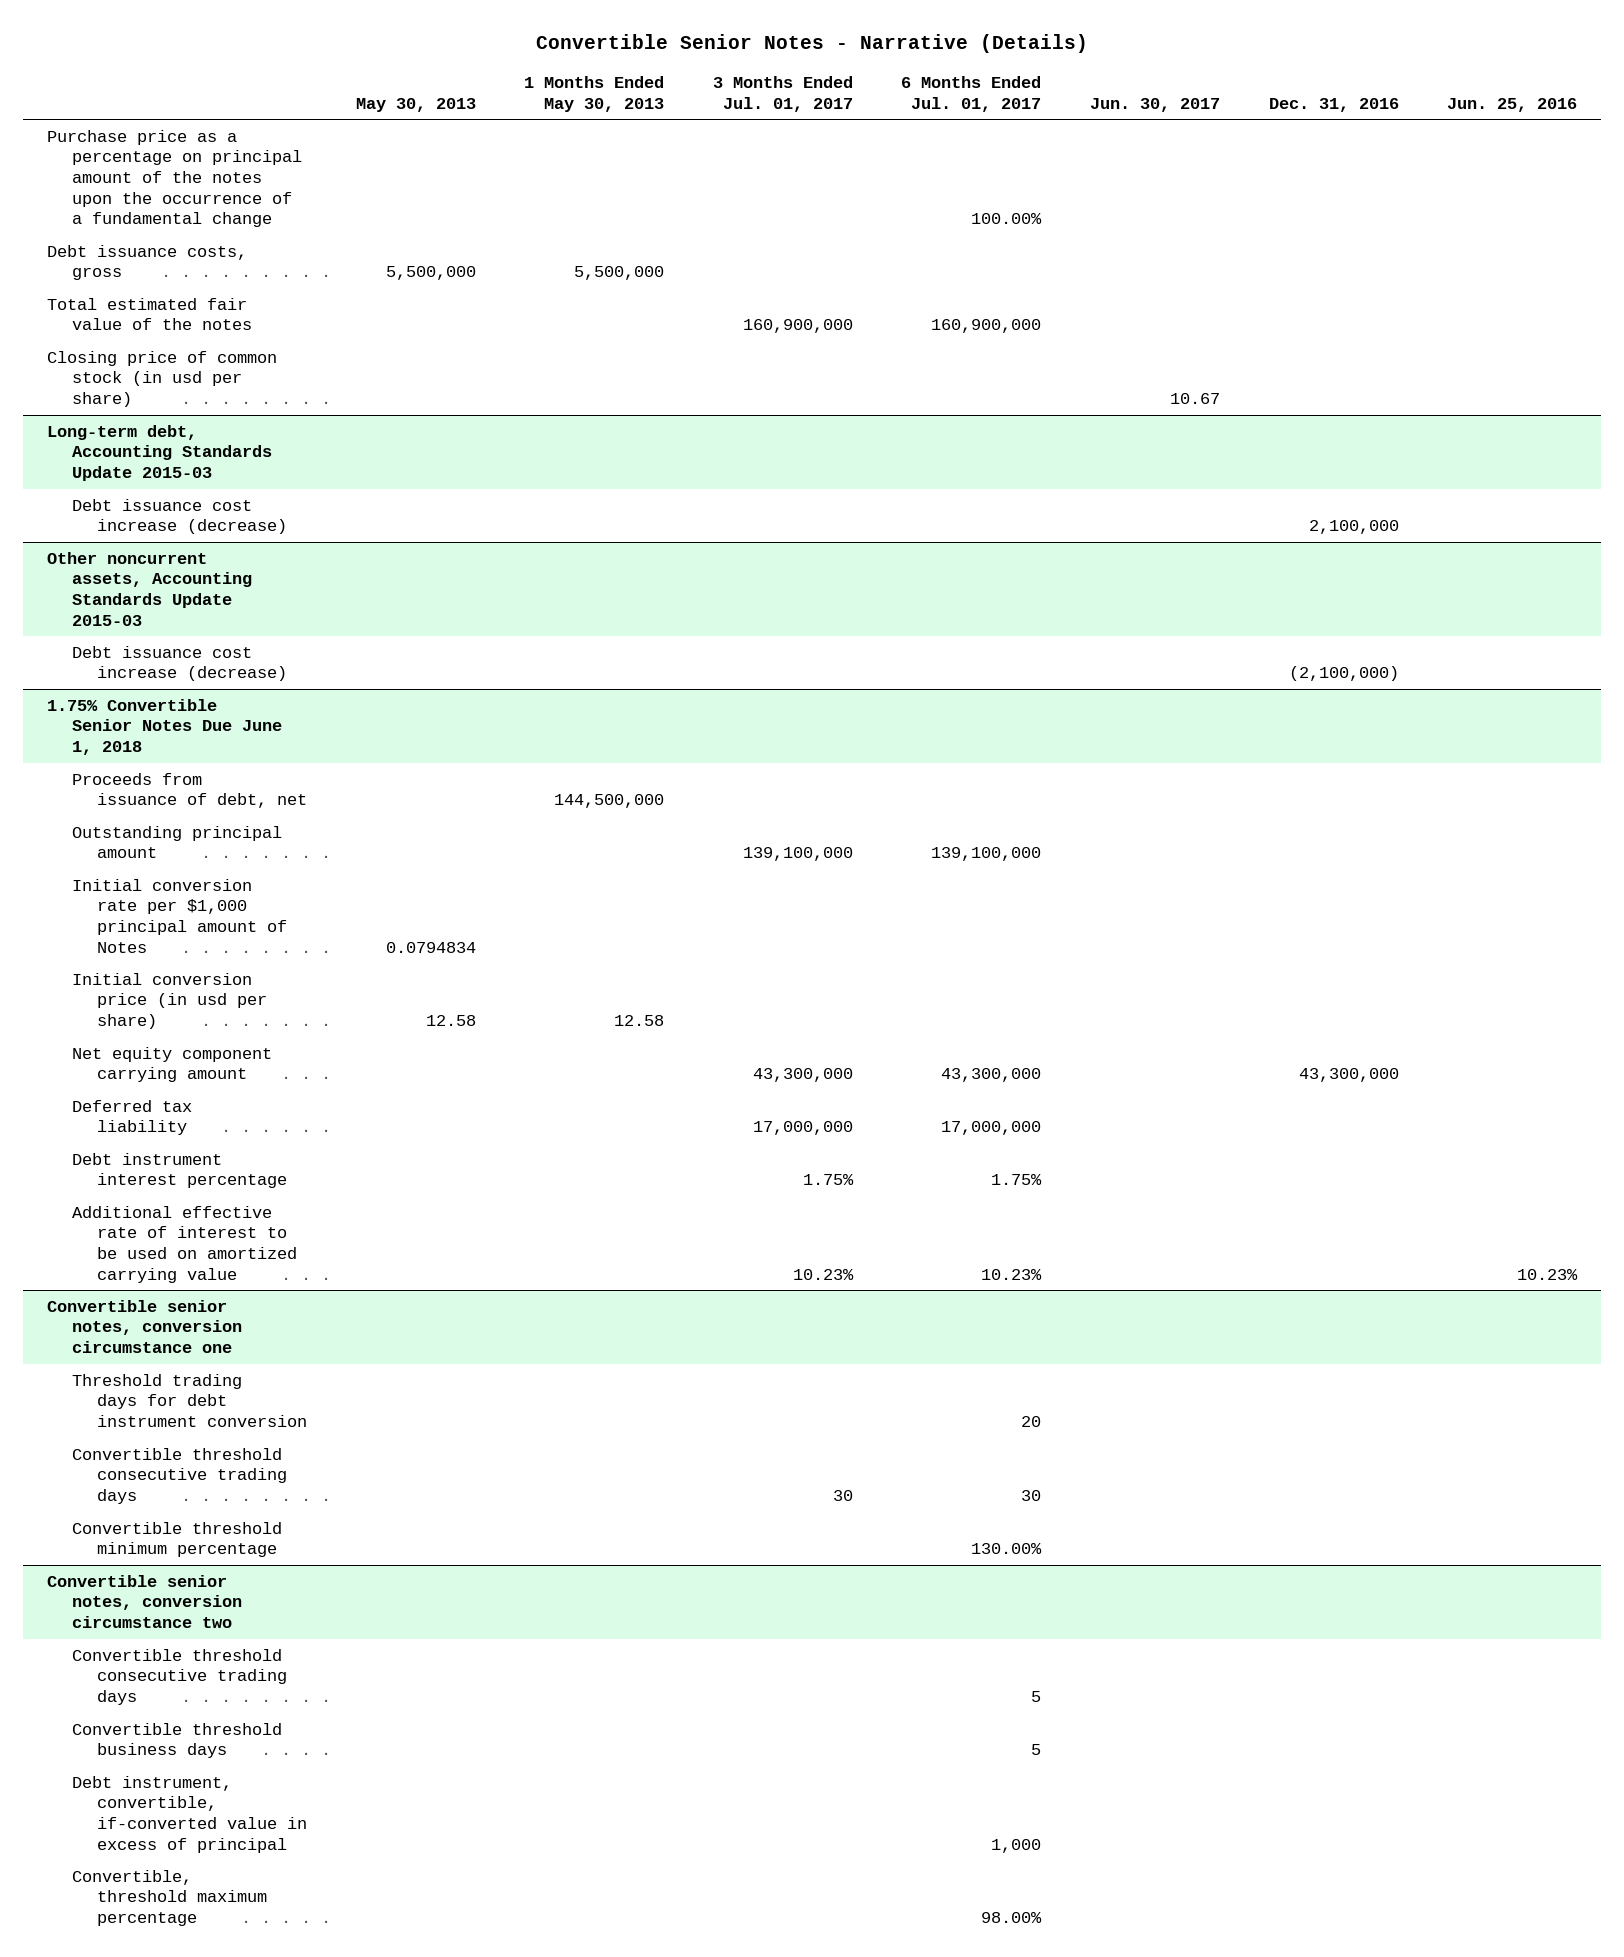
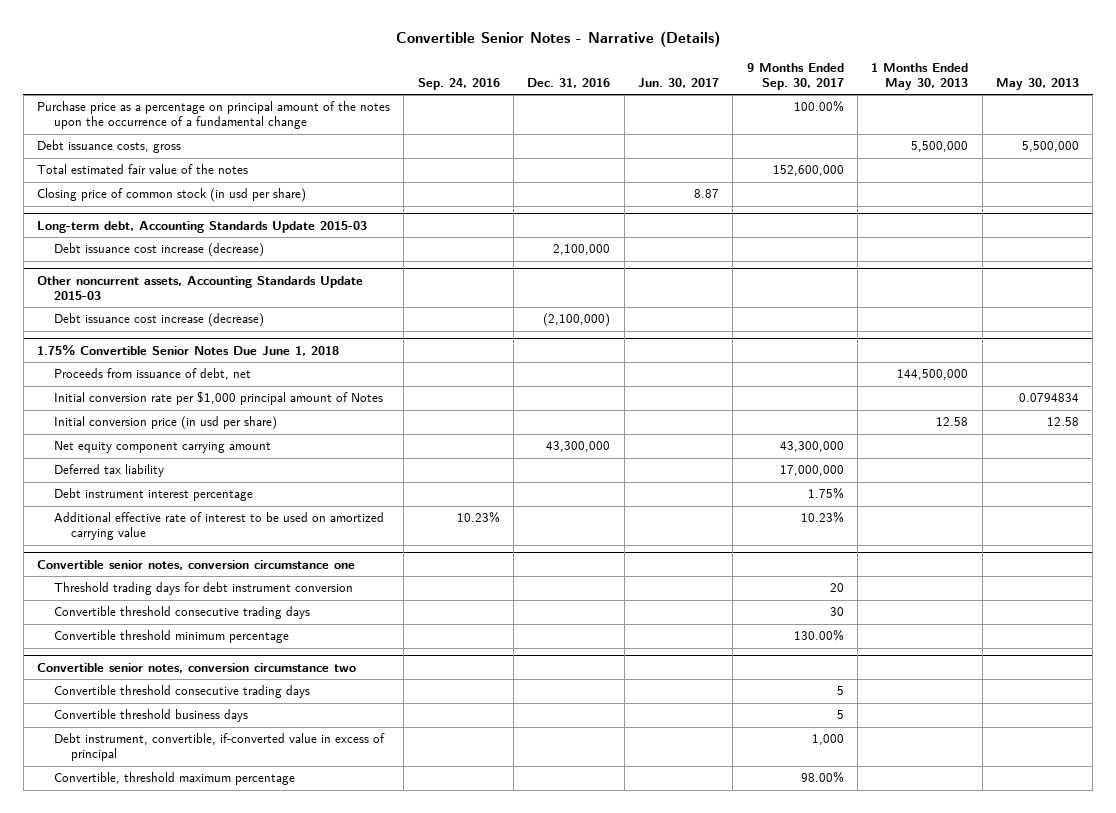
[712,76,853,112] 3 Months Ended Jul. 01, 2017 -> none
[901,76,1042,112] 6 Months Ended Jul. 01, 2017 -> none
[1447,97,1578,112] Jun. 25, 2016 -> none
none -> [417,77,500,90] Sep. 24, 2016
none -> [746,62,844,90] 9 Months Ended Sep. 30, 2017
[1170,393,1221,405] 10.67 -> [694,189,720,199] 8.87
[72,825,283,859] Outstanding principal amount -> none

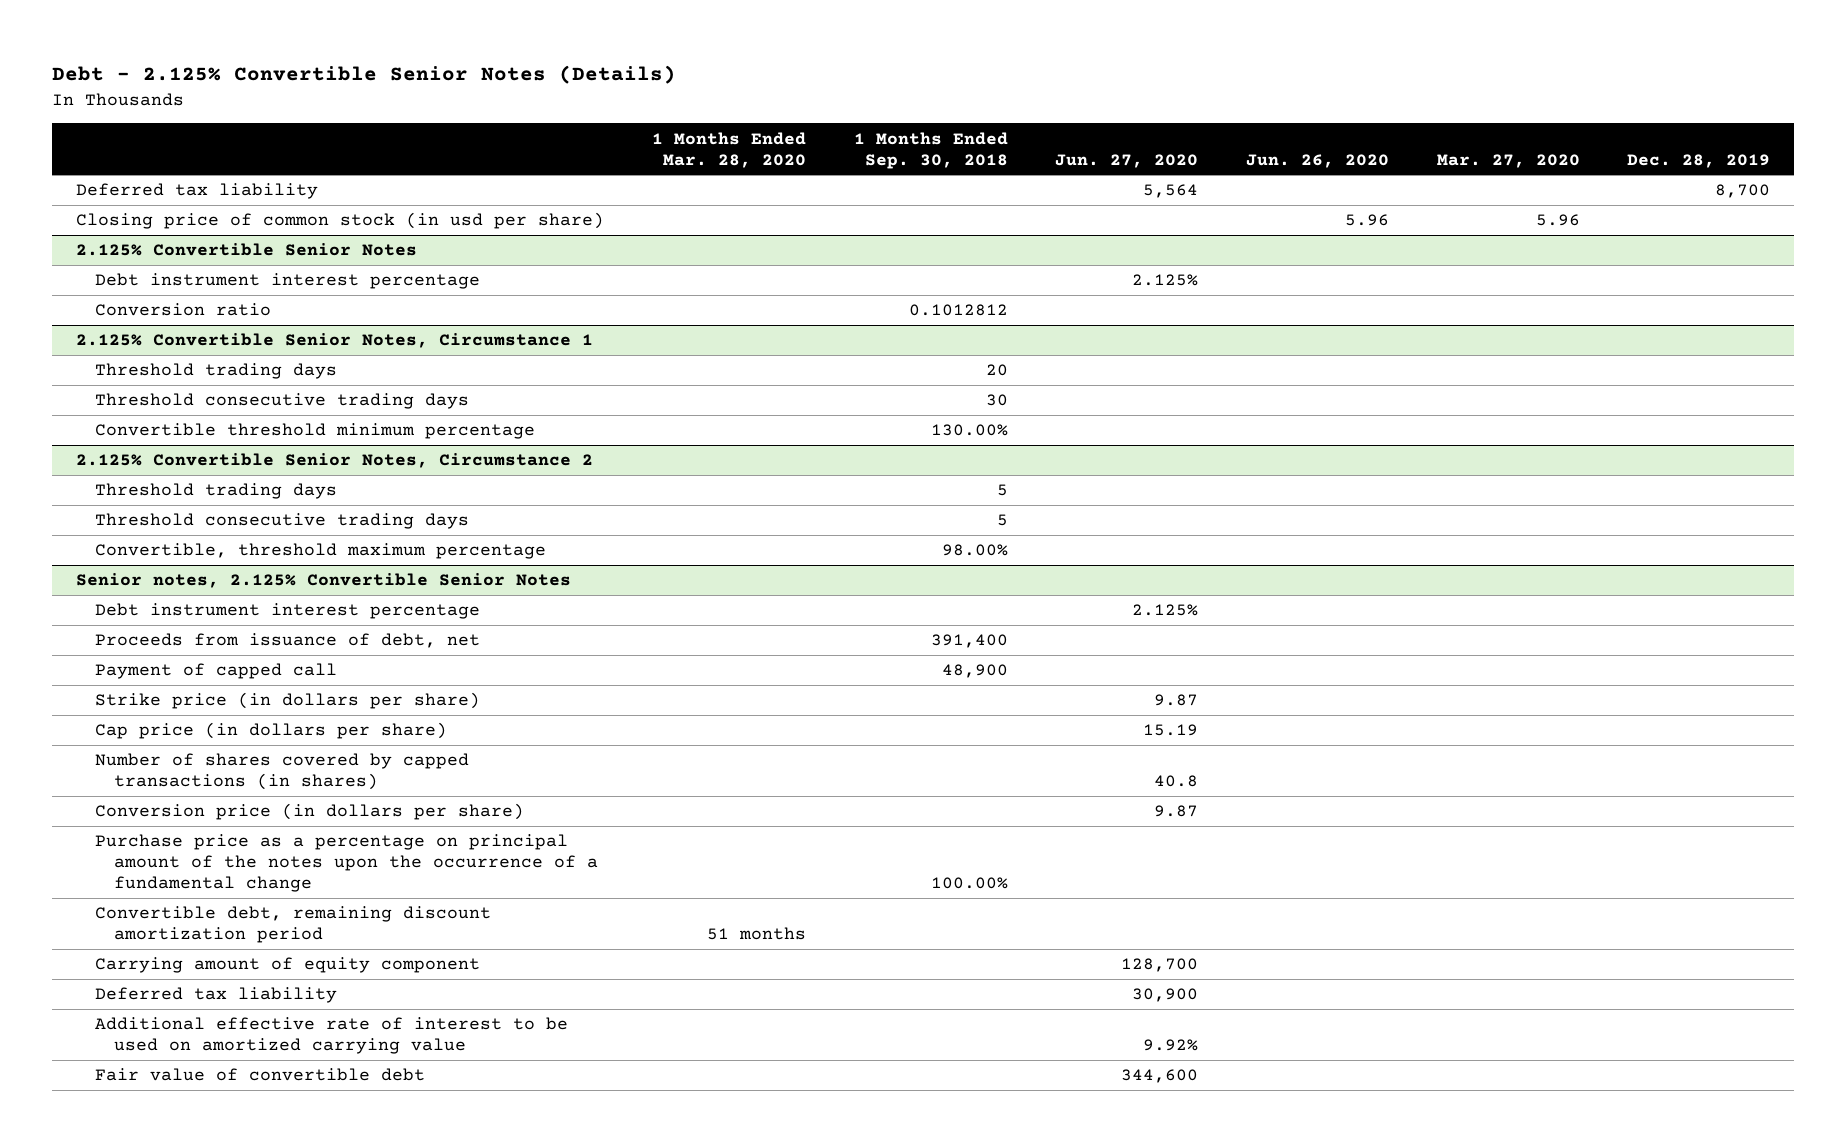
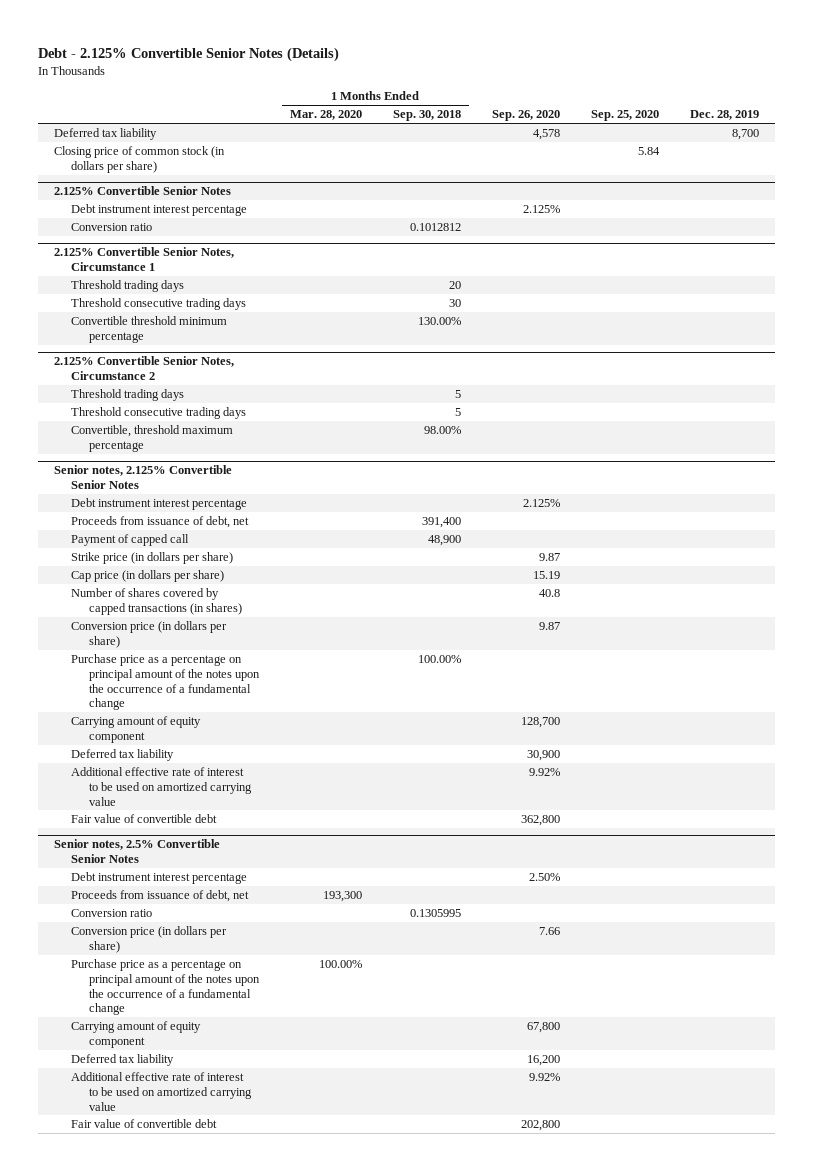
[1055,153,1199,168] Jun. 27, 2020 -> none
[1245,153,1389,168] Jun. 26, 2020 -> none
[1436,153,1580,168] Mar. 27, 2020 -> none
none -> [492,110,561,122] Sep. 26, 2020
none -> [591,110,660,122] Sep. 25, 2020
[76,212,605,230] Closing price of common stock (in usd per share) -> [53,146,225,173] Closing price of common stock (in dollars per share)
[95,906,492,944] Convertible debt, remaining discount amortization period -> none
none -> [53,839,220,864] Senior notes, 2.5% Convertible Senior Notes
none -> [71,872,248,885] Debt instrument interest percentage
none -> [71,890,250,903] Proceeds from issuance of debt, net
none -> [71,909,153,918] Conversion ratio
none -> [71,926,228,953] Conversion price (in dollars per share)
none -> [71,959,260,1016] Purchase price as a percentage on principal amount of the notes upon the occurrence of a fundamental change
none -> [71,1021,202,1048] Carrying amount of equity component
none -> [71,1054,175,1067] Deferred tax liability
none -> [71,1072,252,1111] Additional effective rate of interest to be used on amortized carrying value
none -> [71,1119,218,1129] Fair value of convertible debt

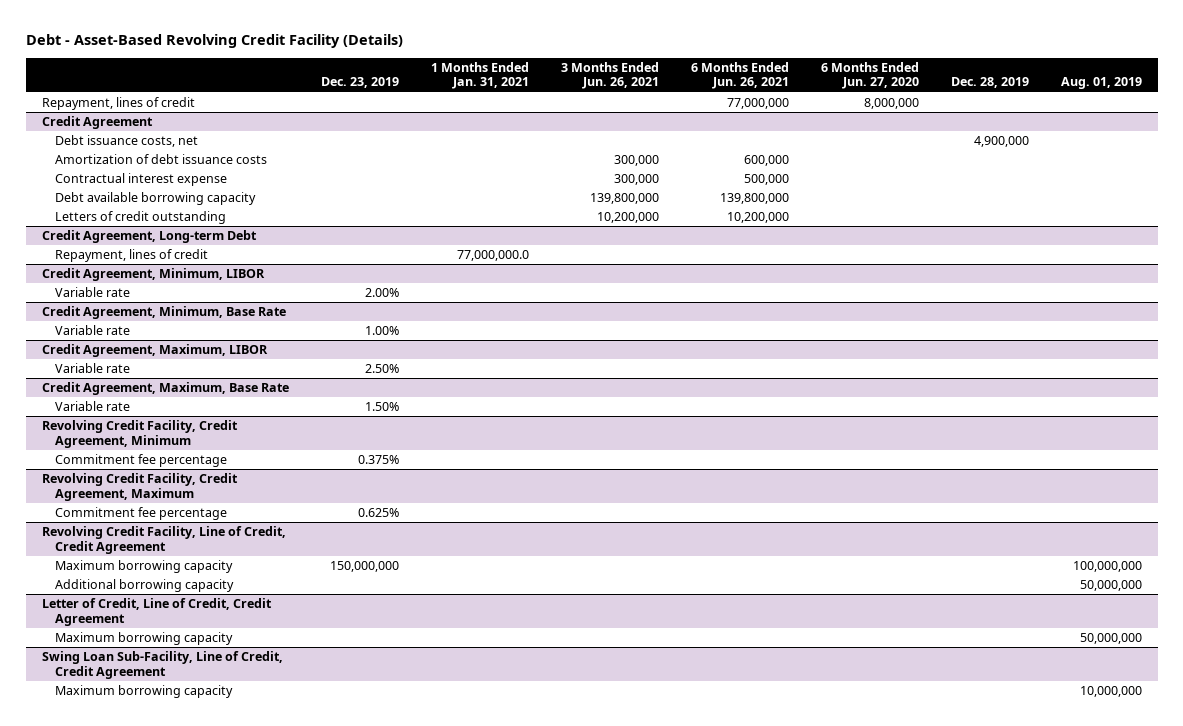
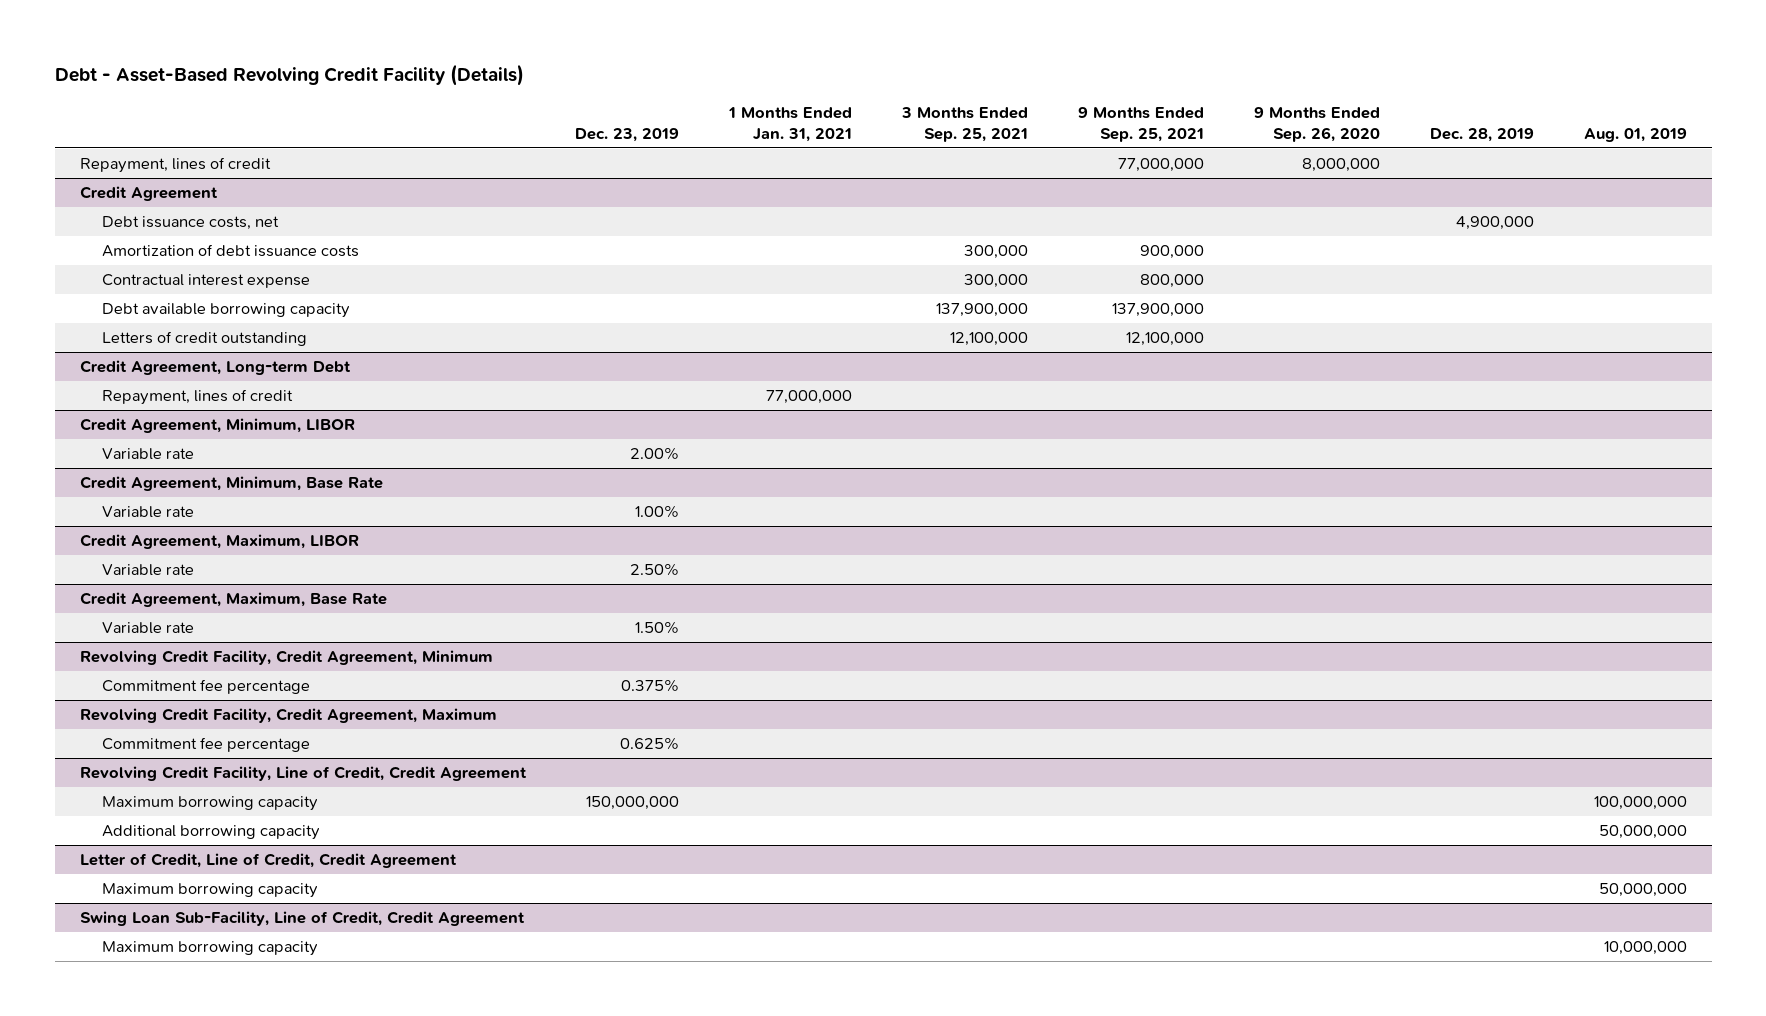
[560,61,659,90] 3 Months Ended Jun. 26, 2021 -> none
[690,61,789,90] 6 Months Ended Jun. 26, 2021 -> none
[820,61,919,90] 6 Months Ended Jun. 27, 2020 -> none
none -> [901,106,1029,142] 3 Months Ended Sep. 25, 2021
none -> [1077,106,1204,142] 9 Months Ended Sep. 25, 2021
none -> [1253,106,1380,142] 9 Months Ended Sep. 26, 2020
[456,250,529,262] 77,000,000.0 -> [766,390,853,405] 77,000,000

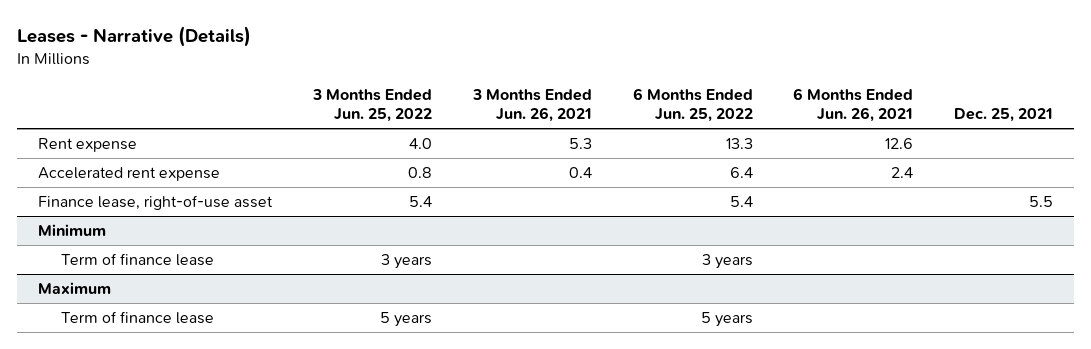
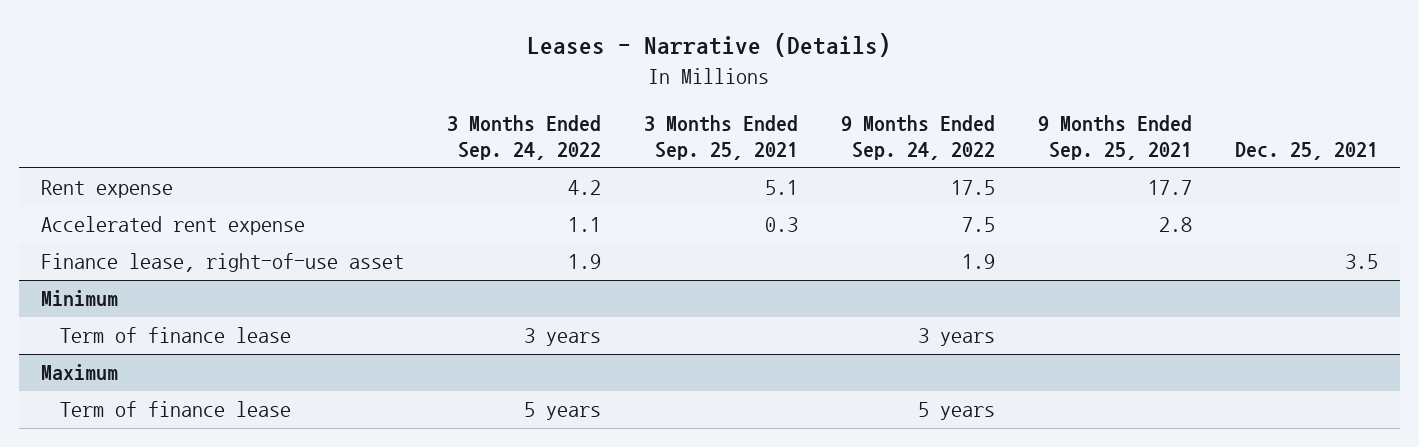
[311,88,432,122] 3 Months Ended Jun. 25, 2022 -> none
[471,88,592,122] 3 Months Ended Jun. 26, 2021 -> none
[632,87,753,122] 6 Months Ended Jun. 25, 2022 -> none
[793,87,914,122] 6 Months Ended Jun. 26, 2021 -> none
none -> [446,115,601,161] 3 Months Ended Sep. 24, 2022
none -> [643,115,798,161] 3 Months Ended Sep. 25, 2021
none -> [841,115,996,161] 9 Months Ended Sep. 24, 2022
none -> [1038,115,1193,161] 9 Months Ended Sep. 25, 2021
[1029,196,1054,208] 5.5 -> [1345,254,1379,270] 3.5

